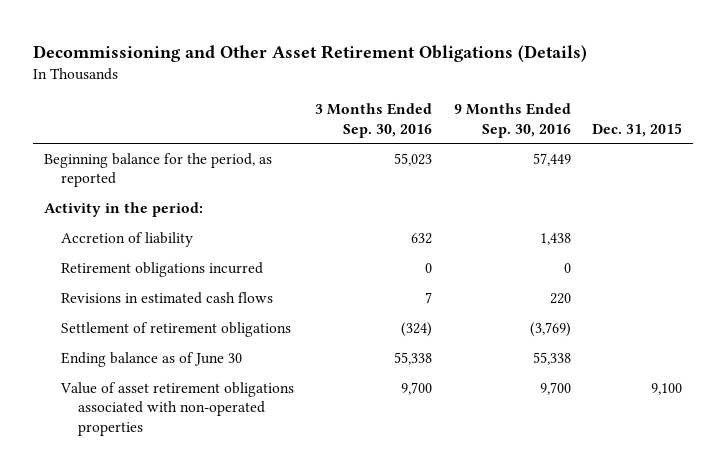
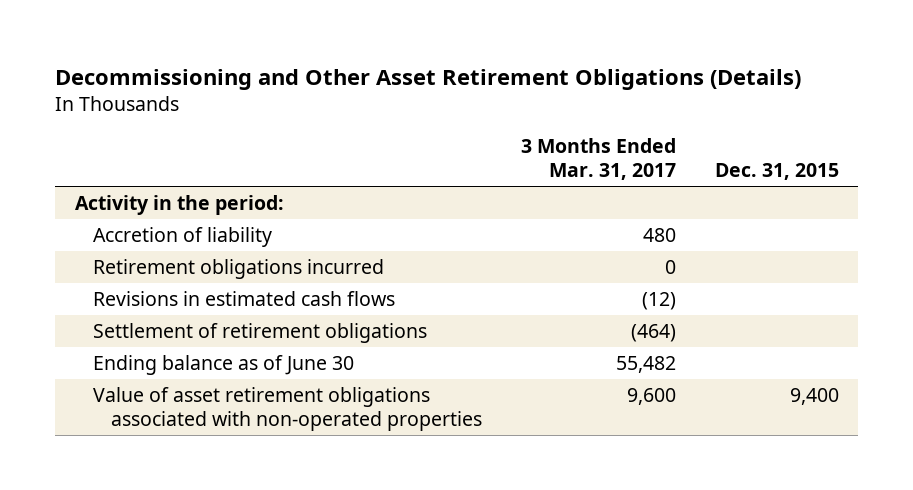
[315,103,433,138] 3 Months Ended Sep. 30, 2016 -> none
[453,103,571,138] 9 Months Ended Sep. 30, 2016 -> none
none -> [520,138,676,181] 3 Months Ended Mar. 31, 2017
[44,152,273,188] Beginning balance for the period, as reported -> none
[650,382,682,395] 9,100 -> [789,387,839,405] 9,400

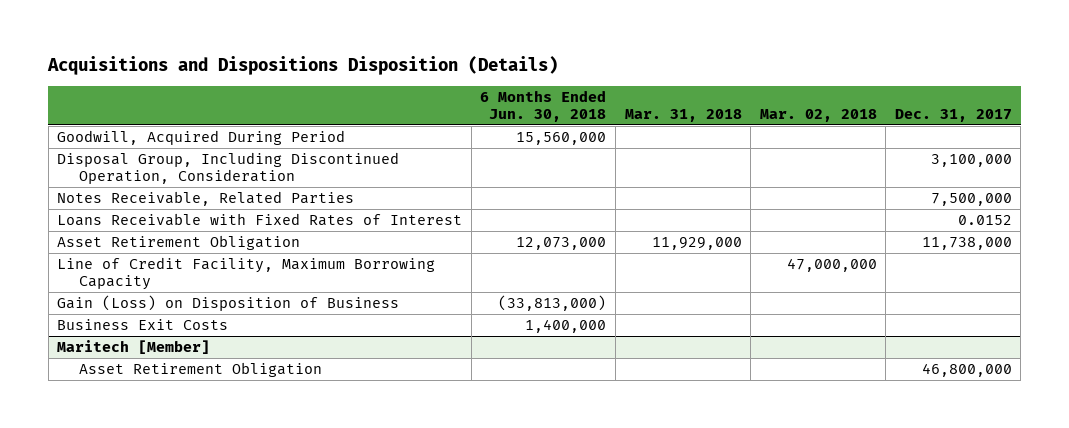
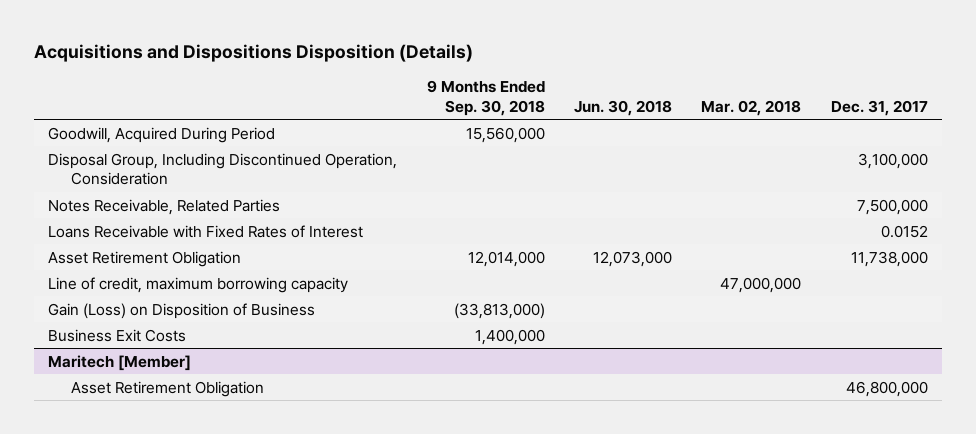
[480,89,607,123] 6 Months Ended Jun. 30, 2018 -> none
[624,109,742,123] Mar. 31, 2018 -> none
none -> [426,79,545,116] 9 Months Ended Sep. 30, 2018
none -> [573,99,672,116] Jun. 30, 2018
[57,257,436,291] Line of Credit Facility, Maximum Borrowing Capacity -> [48,276,349,293] Line of credit, maximum borrowing capacity

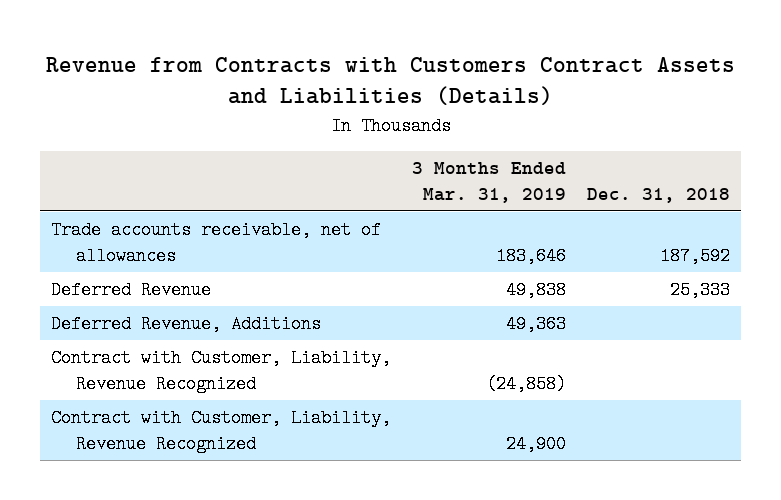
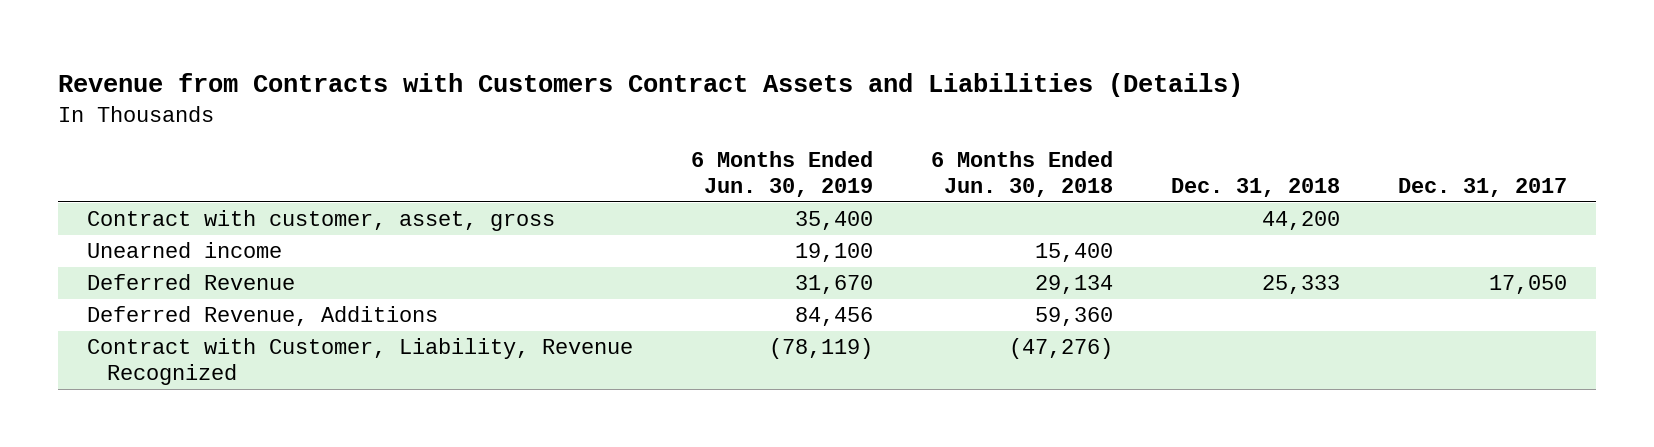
[412,162,567,203] 3 Months Ended Mar. 31, 2019 -> none
none -> [690,151,873,197] 6 Months Ended Jun. 30, 2019
none -> [930,151,1113,197] 6 Months Ended Jun. 30, 2018
none -> [1398,177,1568,197] Dec. 31, 2017
[50,221,381,265] Trade accounts receivable, net of allowances -> none
none -> [86,210,555,232] Contract with customer, asset, gross
none -> [86,242,282,259] Unearned income
[50,409,391,453] Contract with Customer, Liability, Revenue Recognized -> none

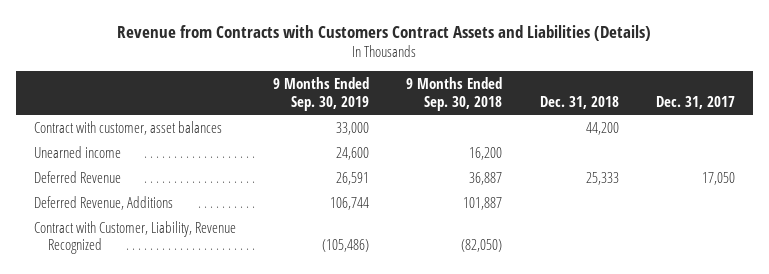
[690,151,873,197] 6 Months Ended Jun. 30, 2019 -> none
[930,151,1113,197] 6 Months Ended Jun. 30, 2018 -> none
none -> [273,77,370,111] 9 Months Ended Sep. 30, 2019
none -> [406,77,503,111] 9 Months Ended Sep. 30, 2018
[86,210,555,232] Contract with customer, asset, gross -> [34,120,223,135] Contract with customer, asset balances

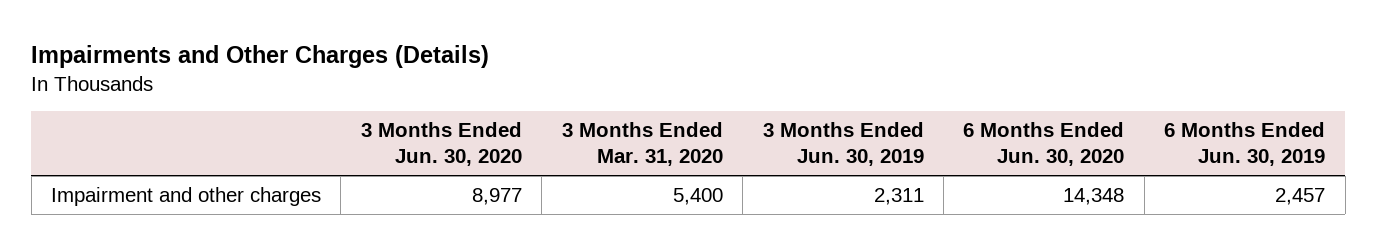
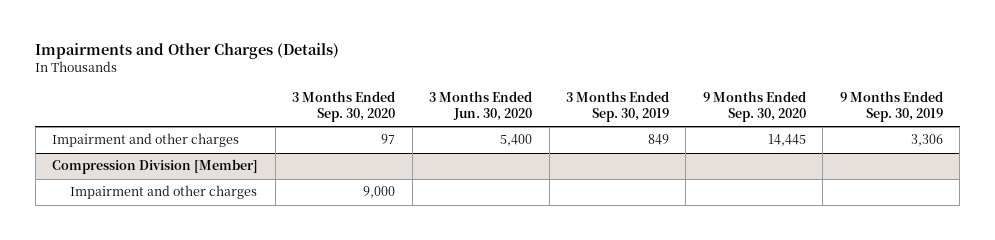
[561,122,723,167] 3 Months Ended Mar. 31, 2020 -> none
[762,122,924,167] 3 Months Ended Jun. 30, 2019 -> none
[963,122,1125,167] 6 Months Ended Jun. 30, 2020 -> none
[1164,122,1326,167] 6 Months Ended Jun. 30, 2019 -> none
none -> [292,90,396,123] 3 Months Ended Sep. 30, 2020
none -> [566,90,670,123] 3 Months Ended Sep. 30, 2019
none -> [702,90,806,123] 9 Months Ended Sep. 30, 2020
none -> [839,90,943,123] 9 Months Ended Sep. 30, 2019
[471,187,522,205] 8,977 -> [500,134,533,147] 5,400
none -> [52,159,259,175] Compression Division [Member]
none -> [69,185,257,200] Impairment and other charges

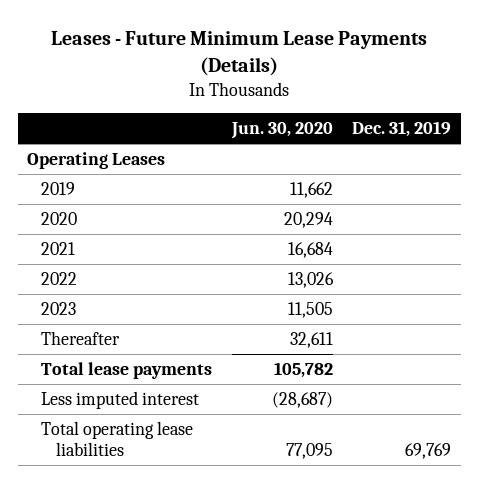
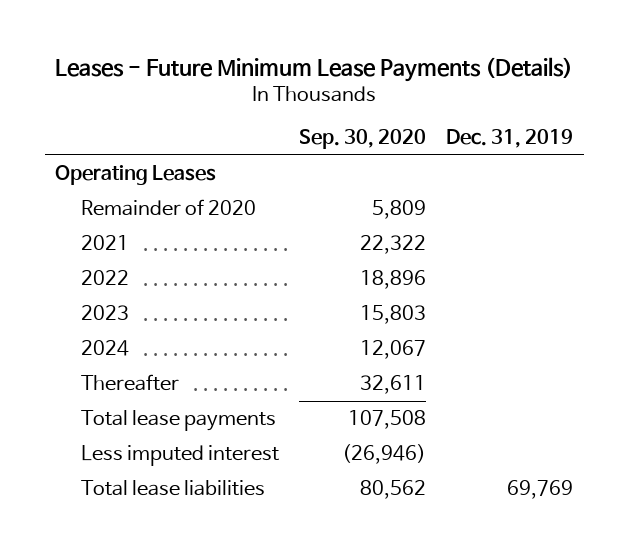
[230,122,333,140] Jun. 30, 2020 -> none
none -> [299,129,427,150] Sep. 30, 2020
[41,211,78,225] 2020 -> none
[41,181,76,195] 2019 -> [80,199,256,217] Remainder of 2020
none -> [80,340,129,357] 2024
[41,420,194,457] Total operating lease liabilities -> [80,480,265,497] Total lease liabilities

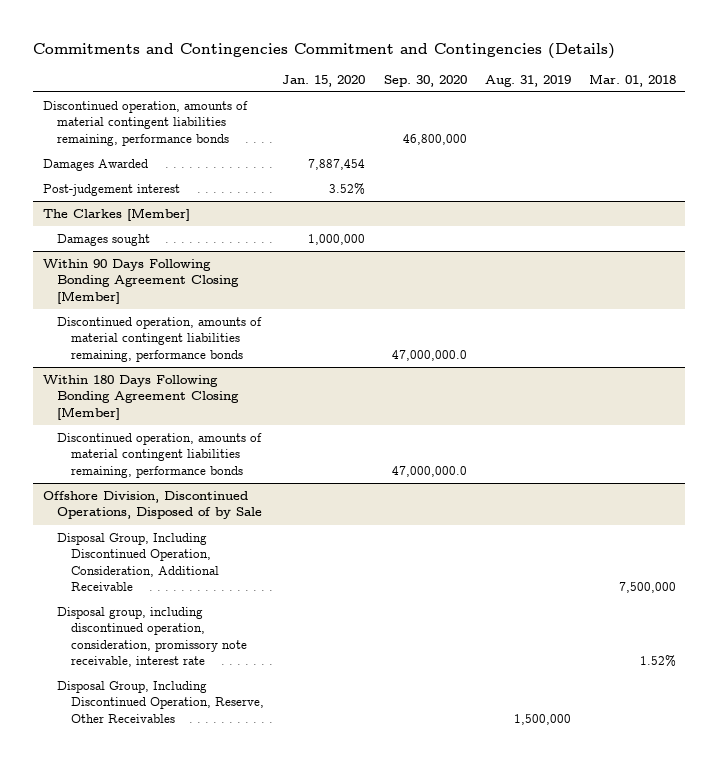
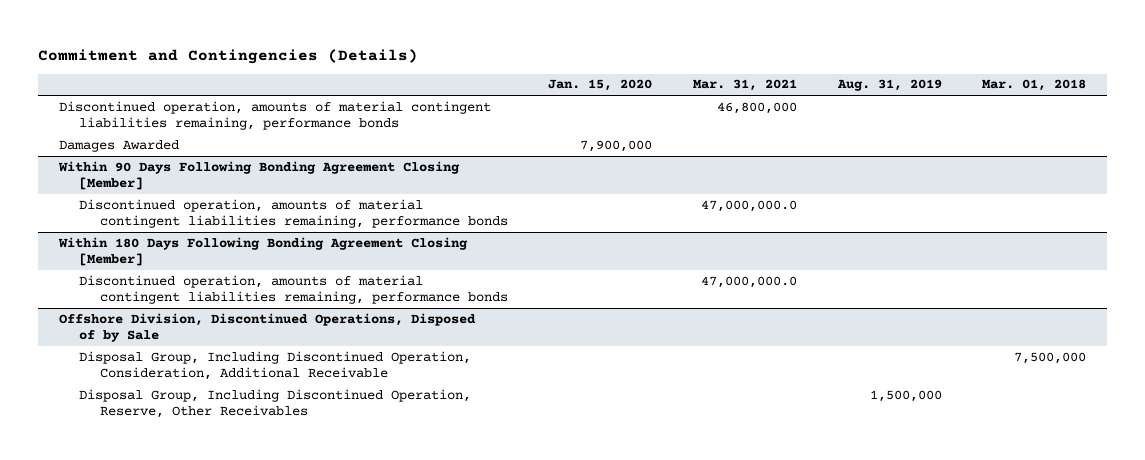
[33,42,616,59] Commitments and Contingencies Commitment and Contingencies (Details) -> [38,48,419,64] Commitment and Contingencies (Details)
[383,74,467,87] Sep. 30, 2020 -> none
none -> [693,79,798,92] Mar. 31, 2021
[42,184,180,197] Post-judgement interest -> none
[42,208,190,222] The Clarkes [Member] -> none
[56,234,150,247] Damages sought -> none
[308,159,366,171] 7,887,454 -> [580,139,653,152] 7,900,000
[56,607,248,668] Disposal group, including discontinued operation, consideration, promissory note receivable, interest rate -> none

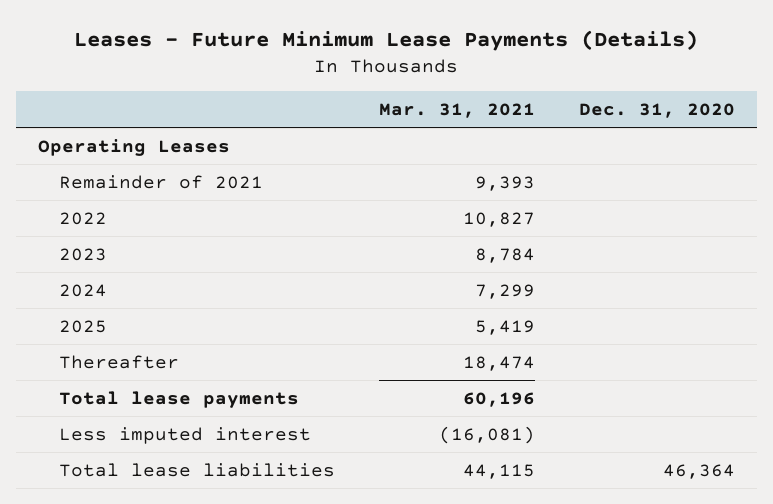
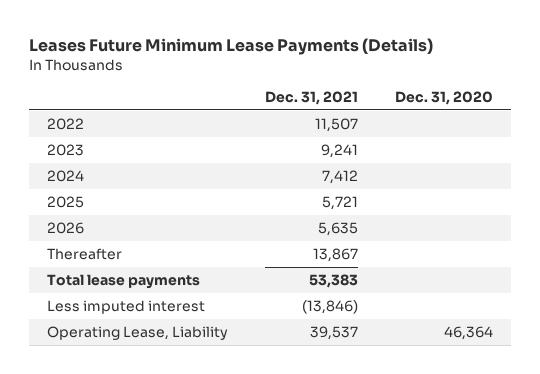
[74,29,699,51] Leases - Future Minimum Lease Payments (Details) -> [28,37,433,55] Leases Future Minimum Lease Payments (Details)
[378,103,535,119] Mar. 31, 2021 -> none
none -> [264,90,358,105] Dec. 31, 2021
[37,138,230,156] Operating Leases -> none
[58,174,263,189] Remainder of 2021 -> none
none -> [47,222,85,235] 2026
[58,462,335,477] Total lease liabilities -> [47,326,229,341] Operating Lease, Liability

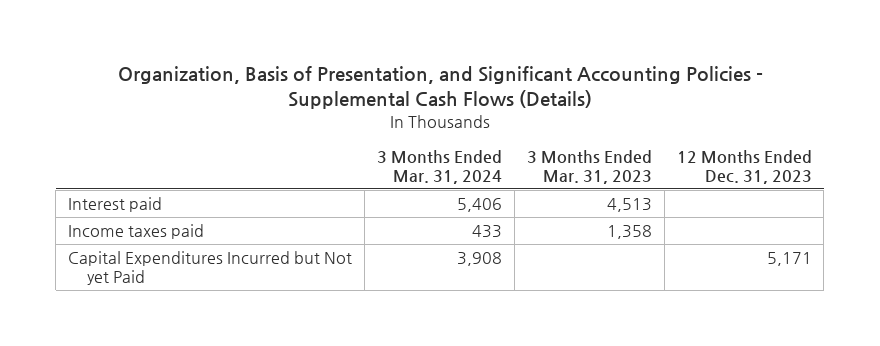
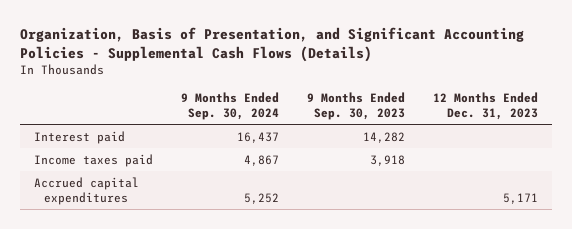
[376,149,502,184] 3 Months Ended Mar. 31, 2024 -> none
[526,149,652,184] 3 Months Ended Mar. 31, 2023 -> none
none -> [180,91,279,120] 9 Months Ended Sep. 30, 2024
none -> [306,91,405,120] 9 Months Ended Sep. 30, 2023
[68,251,353,286] Capital Expenditures Incurred but Not yet Paid -> [33,176,139,205] Accrued capital expenditures

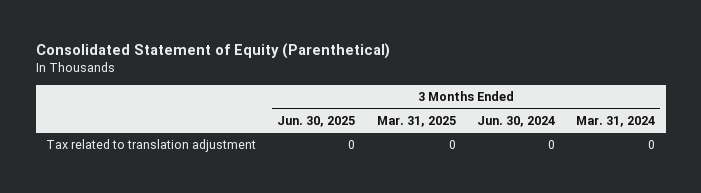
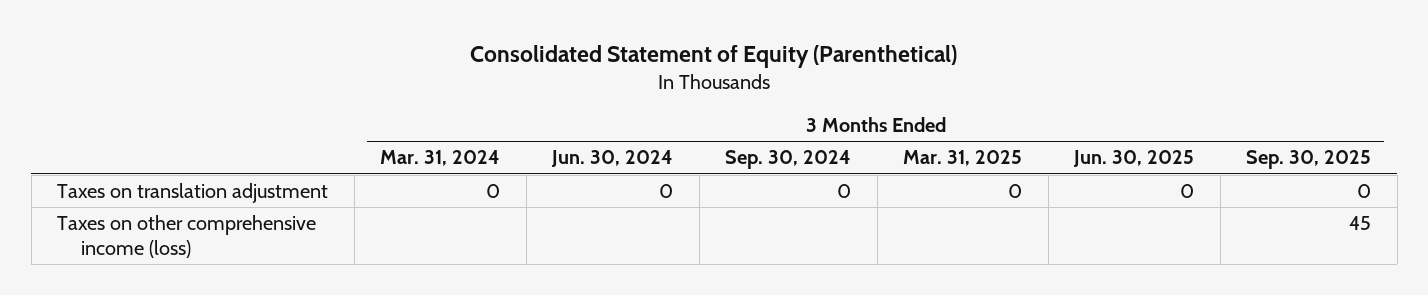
none -> [725,150,852,170] Sep. 30, 2024
none -> [1246,150,1372,170] Sep. 30, 2025
[46,139,257,153] Tax related to translation adjustment -> [57,183,329,204] Taxes on translation adjustment
none -> [57,215,317,258] Taxes on other comprehensive income (loss)

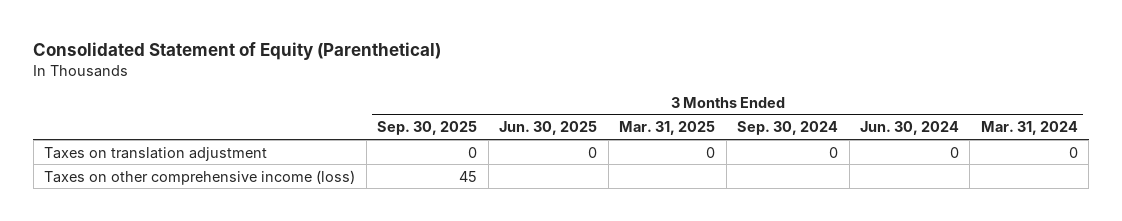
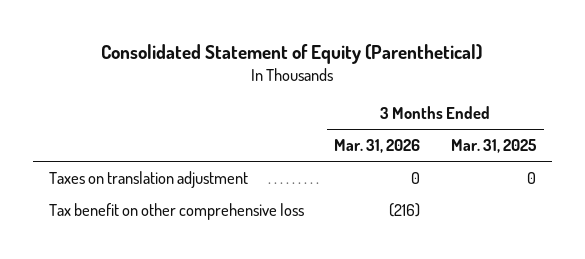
[377,121,478,136] Sep. 30, 2025 -> none
[499,121,598,136] Jun. 30, 2025 -> none
[737,121,839,136] Sep. 30, 2024 -> none
[859,121,959,136] Jun. 30, 2024 -> none
[980,121,1078,136] Mar. 31, 2024 -> none
none -> [334,139,421,154] Mar. 31, 2026
[44,169,356,185] Taxes on other comprehensive income (loss) -> [48,202,304,220] Tax benefit on other comprehensive loss

